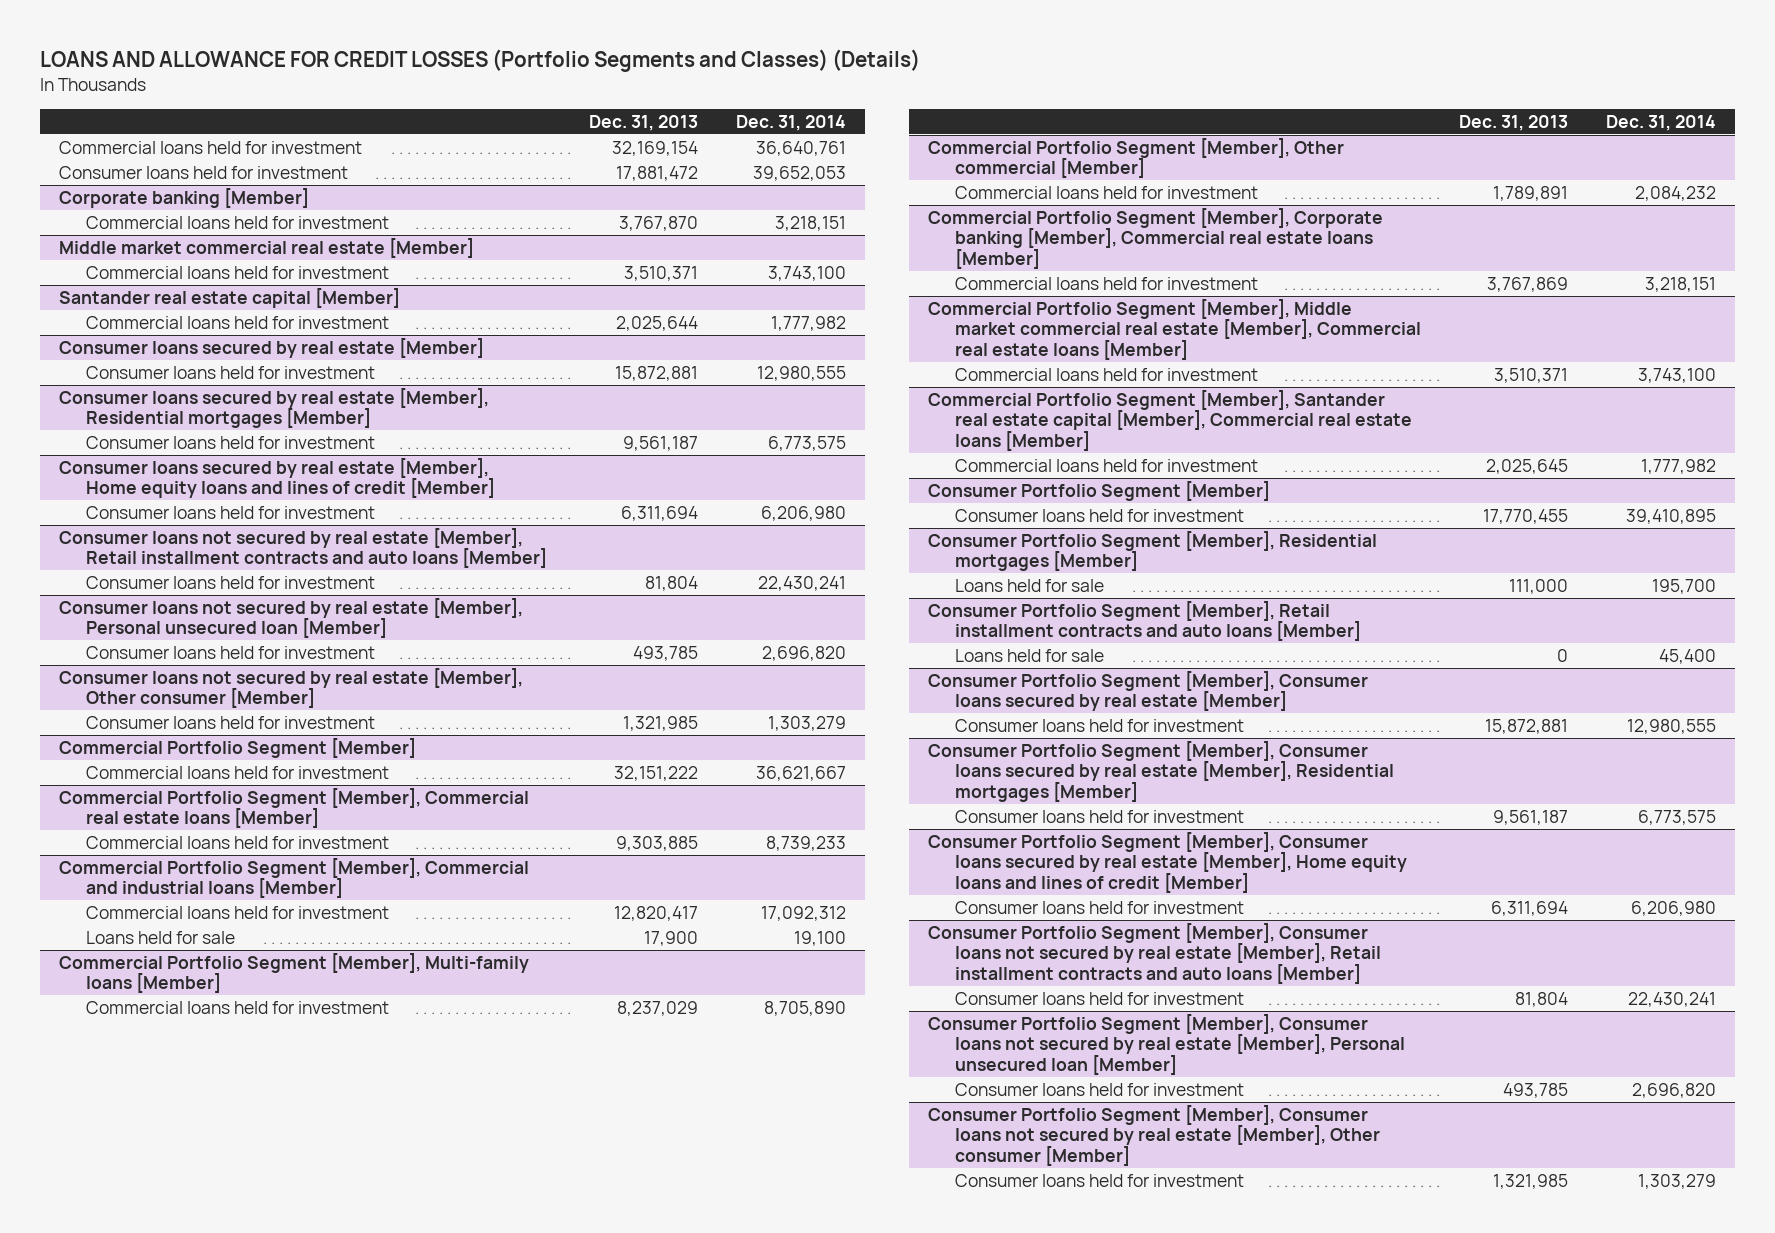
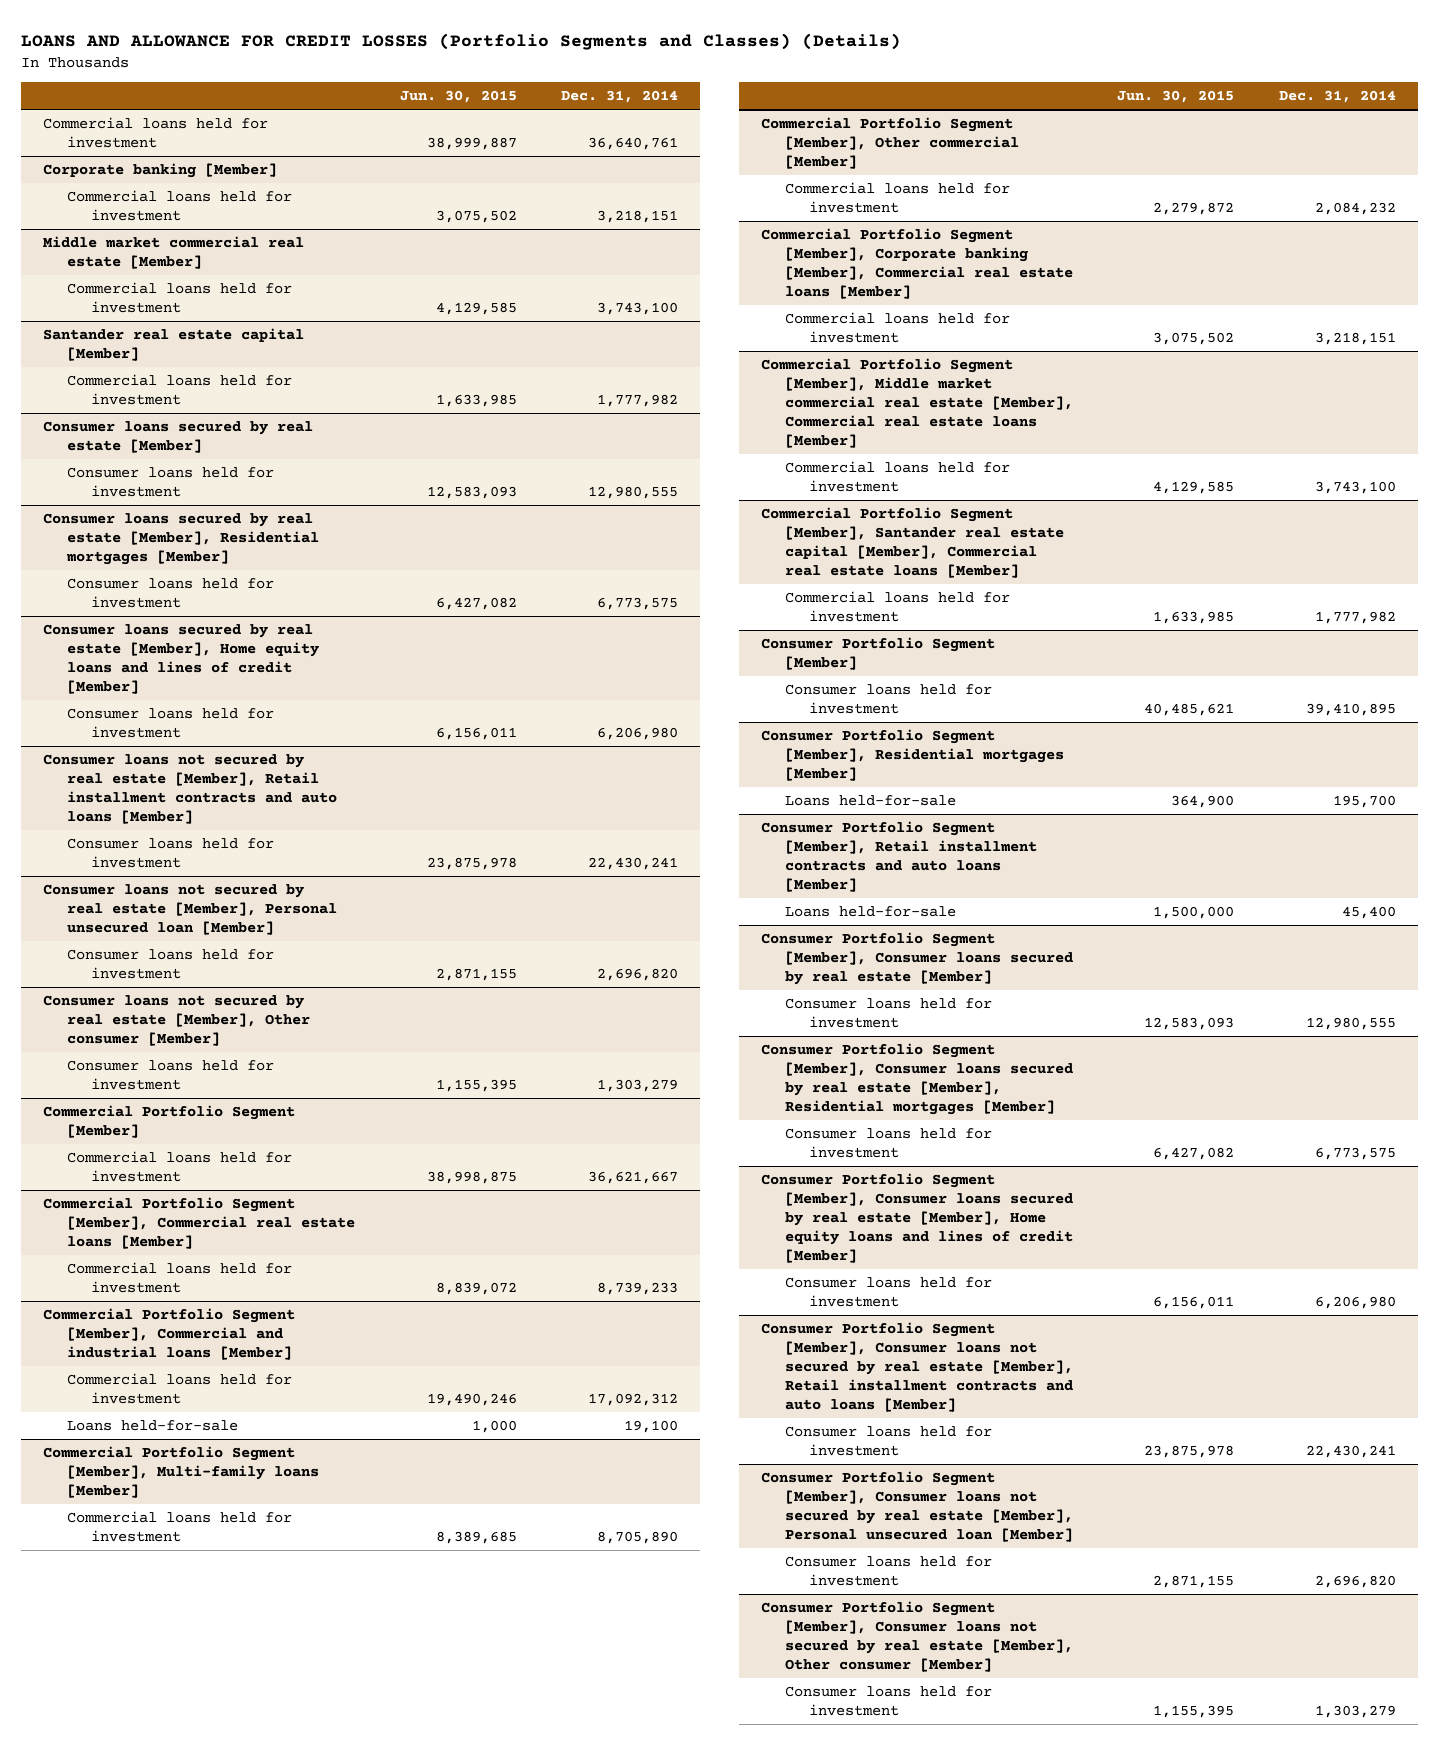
[589,114,699,131] Dec. 31, 2013 -> none
none -> [399,90,517,104] Jun. 30, 2015
[58,165,348,179] Consumer loans held for investment -> none
[85,930,235,944] Loans held for sale -> [67,1420,239,1432] Loans held-for-sale
[955,578,1105,592] Loans held for sale -> [785,795,957,807] Loans held-for-sale
[955,648,1105,662] Loans held for sale -> [785,906,957,918] Loans held-for-sale

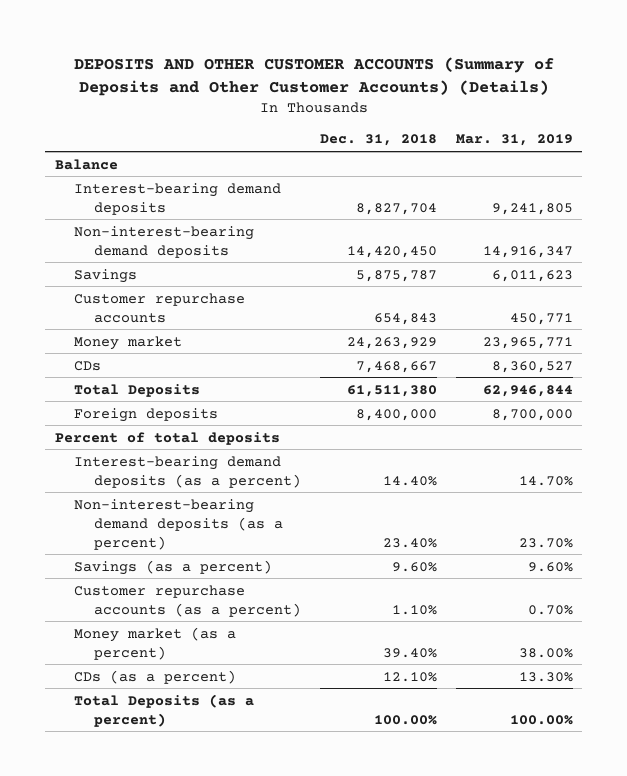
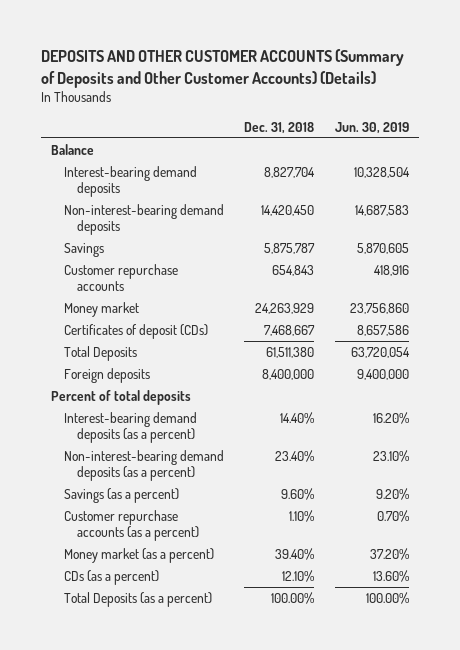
[455,134,573,147] Mar. 31, 2019 -> none
none -> [334,121,409,134] Jun. 30, 2019
[74,360,102,371] CDs -> [64,324,209,340] Certificates of deposit (CDs)

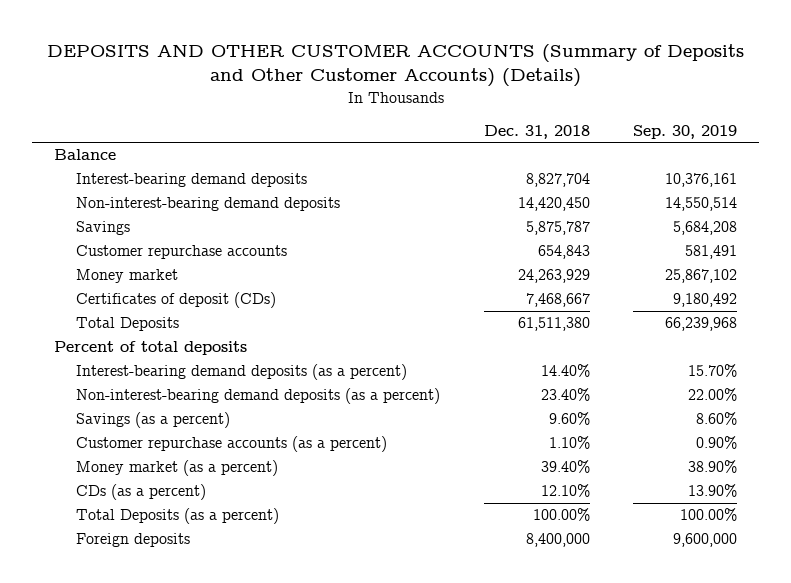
[334,121,409,134] Jun. 30, 2019 -> none
none -> [633,124,738,139] Sep. 30, 2019
[64,368,151,384] Foreign deposits -> [76,533,191,548] Foreign deposits

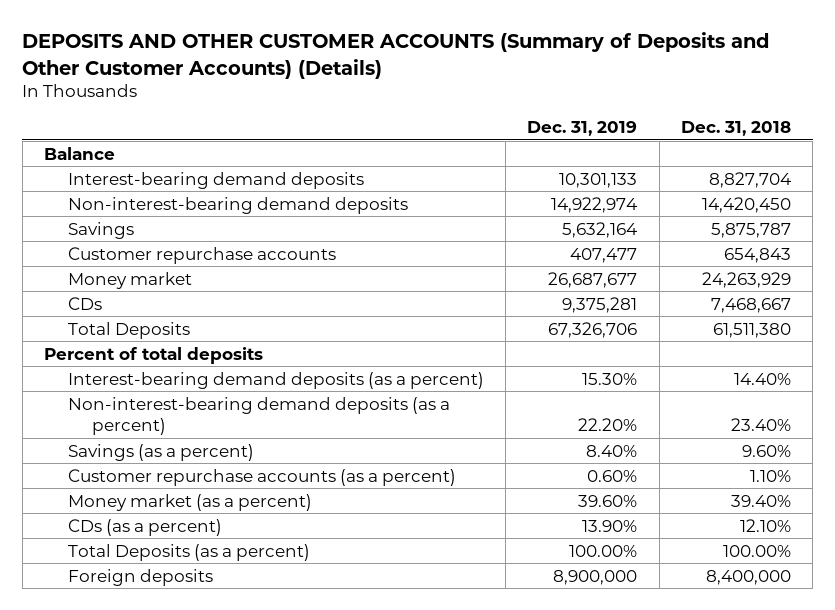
[633,124,738,139] Sep. 30, 2019 -> none
none -> [527,120,638,136] Dec. 31, 2019
[76,292,277,309] Certificates of deposit (CDs) -> [67,296,102,310] CDs

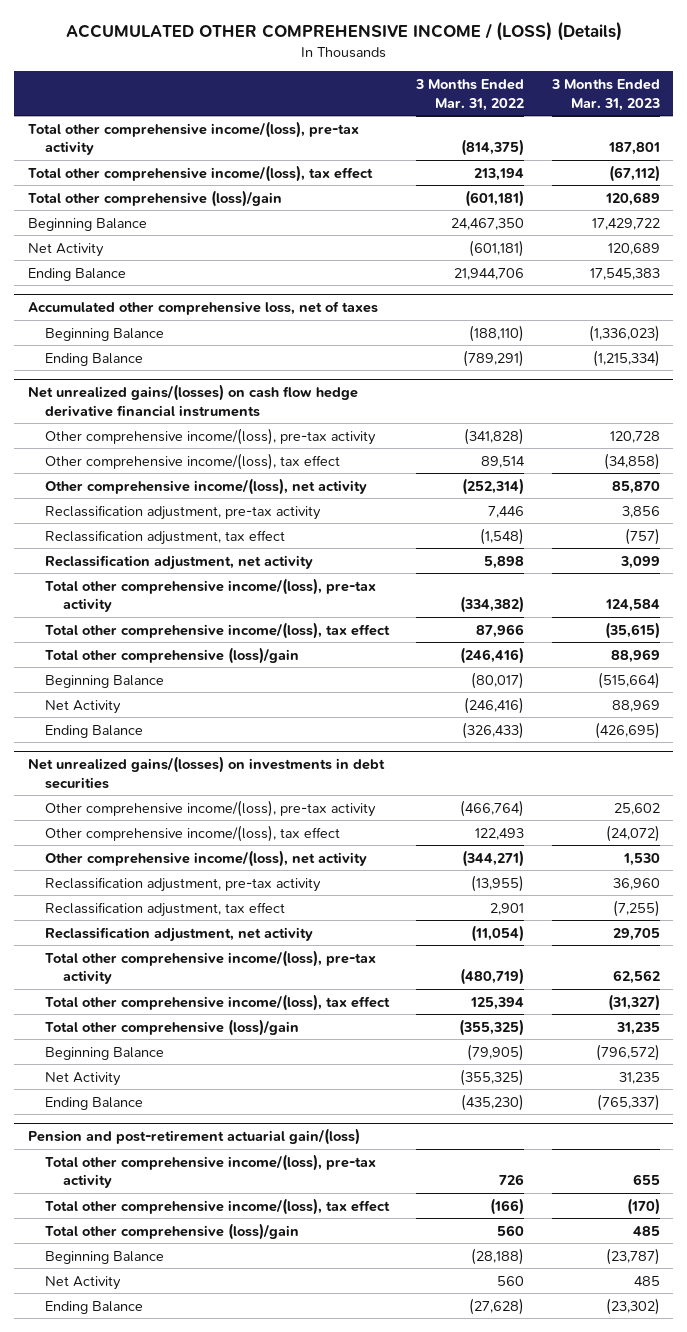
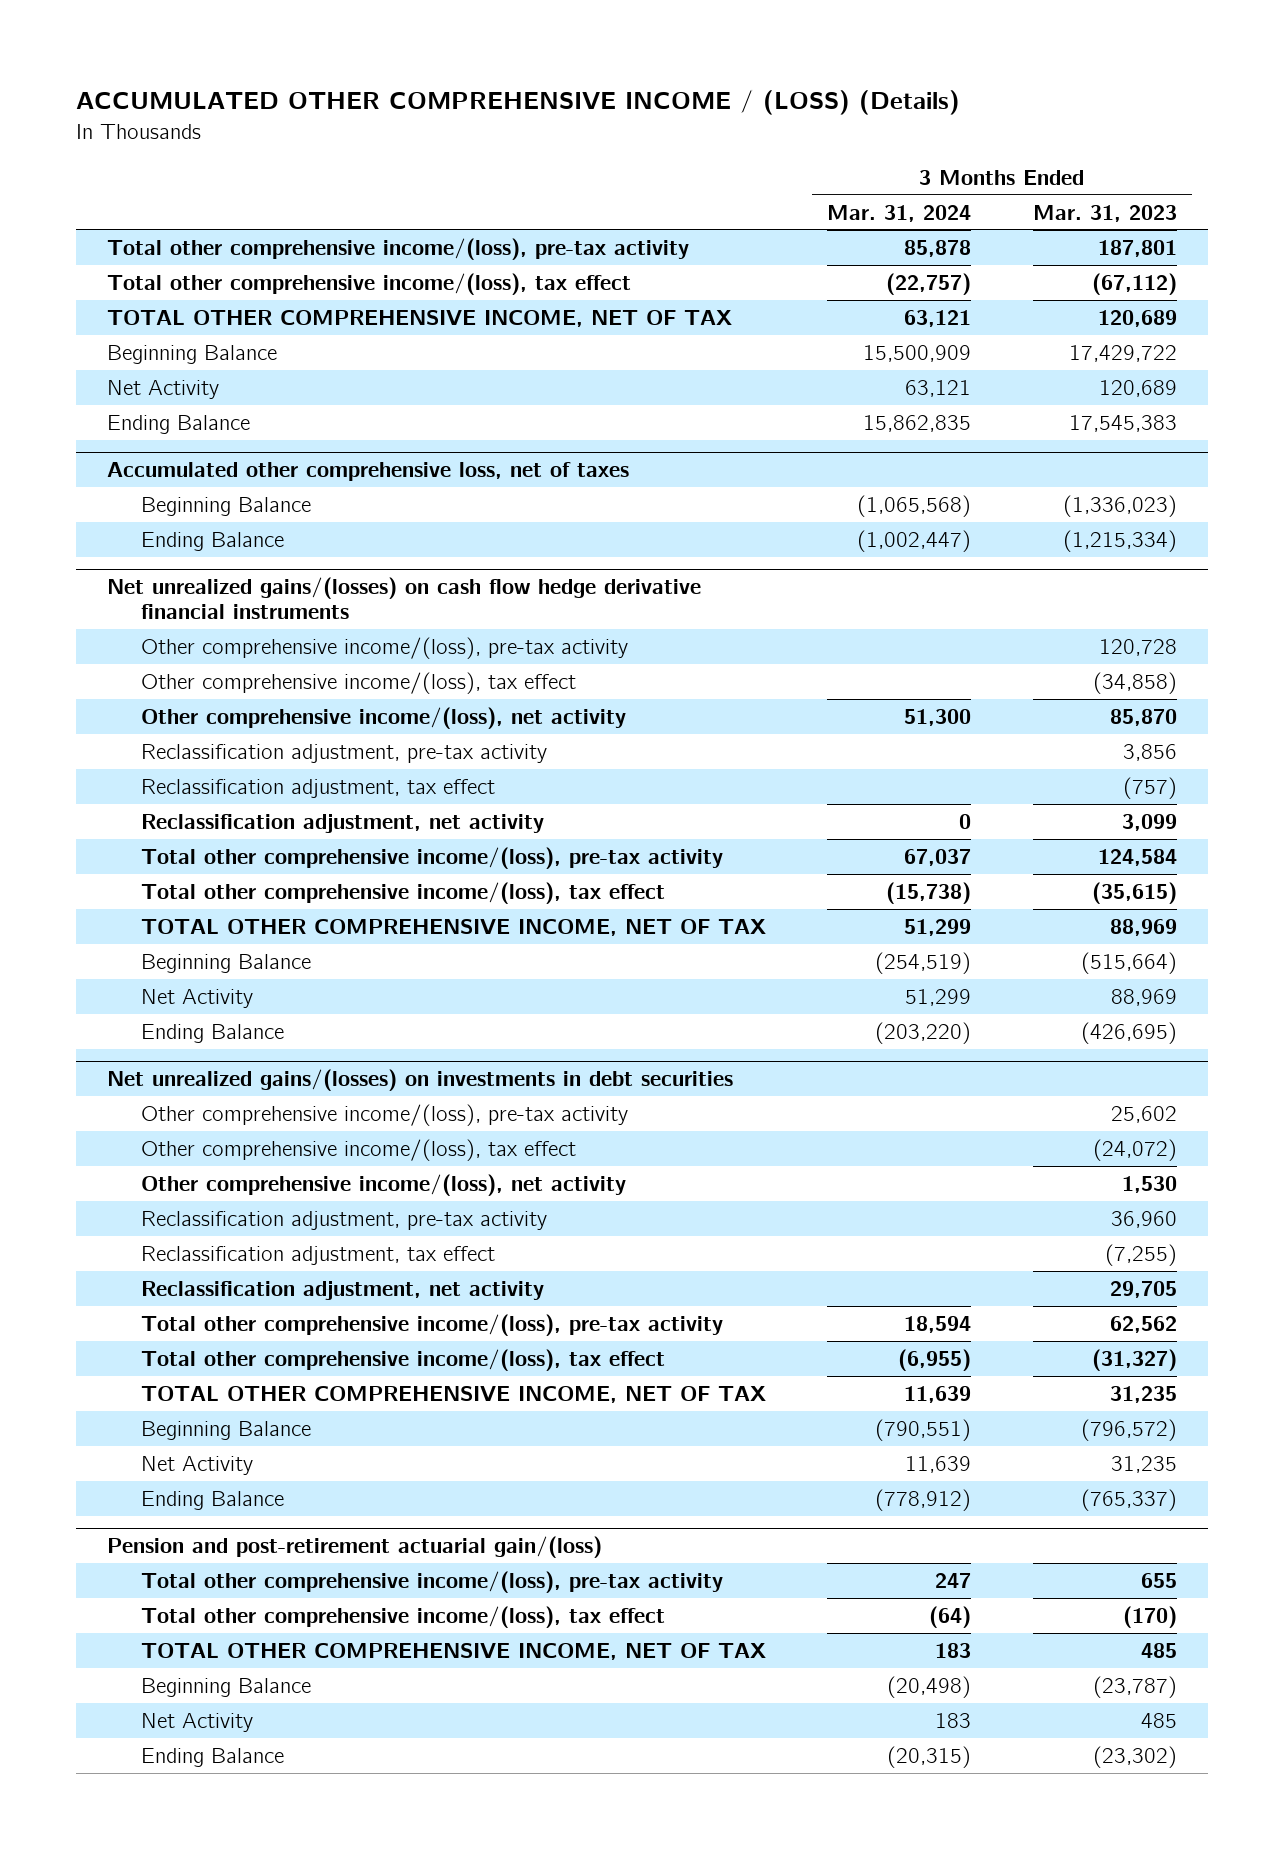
[415,79,525,111] 3 Months Ended Mar. 31, 2022 -> none
none -> [827,204,972,222] Mar. 31, 2024
[27,189,282,207] Total other comprehensive (loss)/gain -> [106,309,732,327] TOTAL OTHER COMPREHENSIVE INCOME, NET OF TAX
[45,646,300,664] Total other comprehensive (loss)/gain -> [140,918,766,936] TOTAL OTHER COMPREHENSIVE INCOME, NET OF TAX
[45,1018,300,1036] Total other comprehensive (loss)/gain -> [140,1385,766,1403] TOTAL OTHER COMPREHENSIVE INCOME, NET OF TAX
[45,1222,300,1240] Total other comprehensive (loss)/gain -> [140,1642,766,1660] TOTAL OTHER COMPREHENSIVE INCOME, NET OF TAX

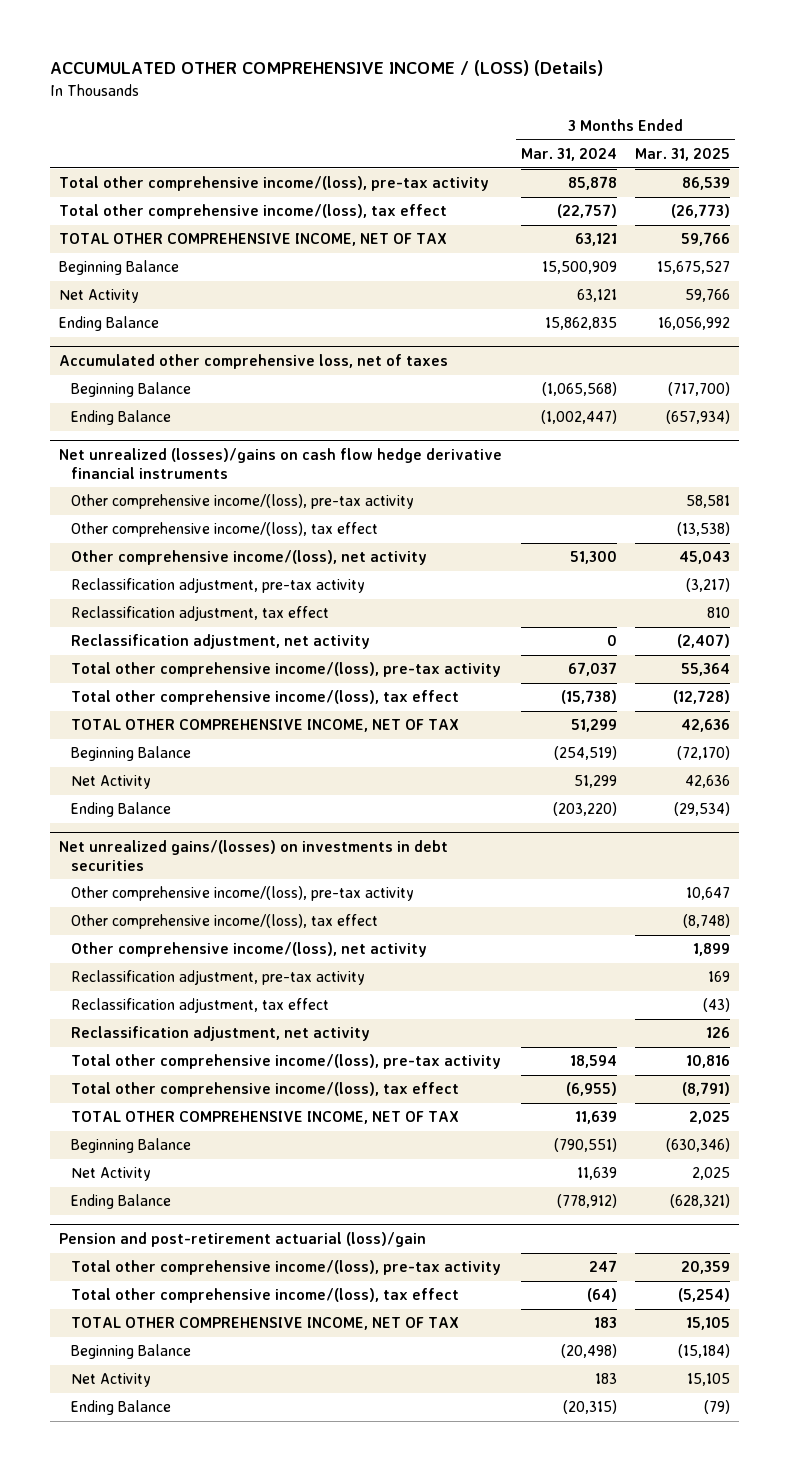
[1032,204,1177,222] Mar. 31, 2023 -> none
none -> [635,147,731,161] Mar. 31, 2025
[106,577,701,620] Net unrealized gains/(losses) on cash flow hedge derivative financial instruments -> [59,447,503,479] Net unrealized (losses)/gains on cash flow hedge derivative financial instruments
[106,1536,602,1559] Pension and post-retirement actuarial gain/(loss) -> [59,1231,427,1247] Pension and post-retirement actuarial (loss)/gain

